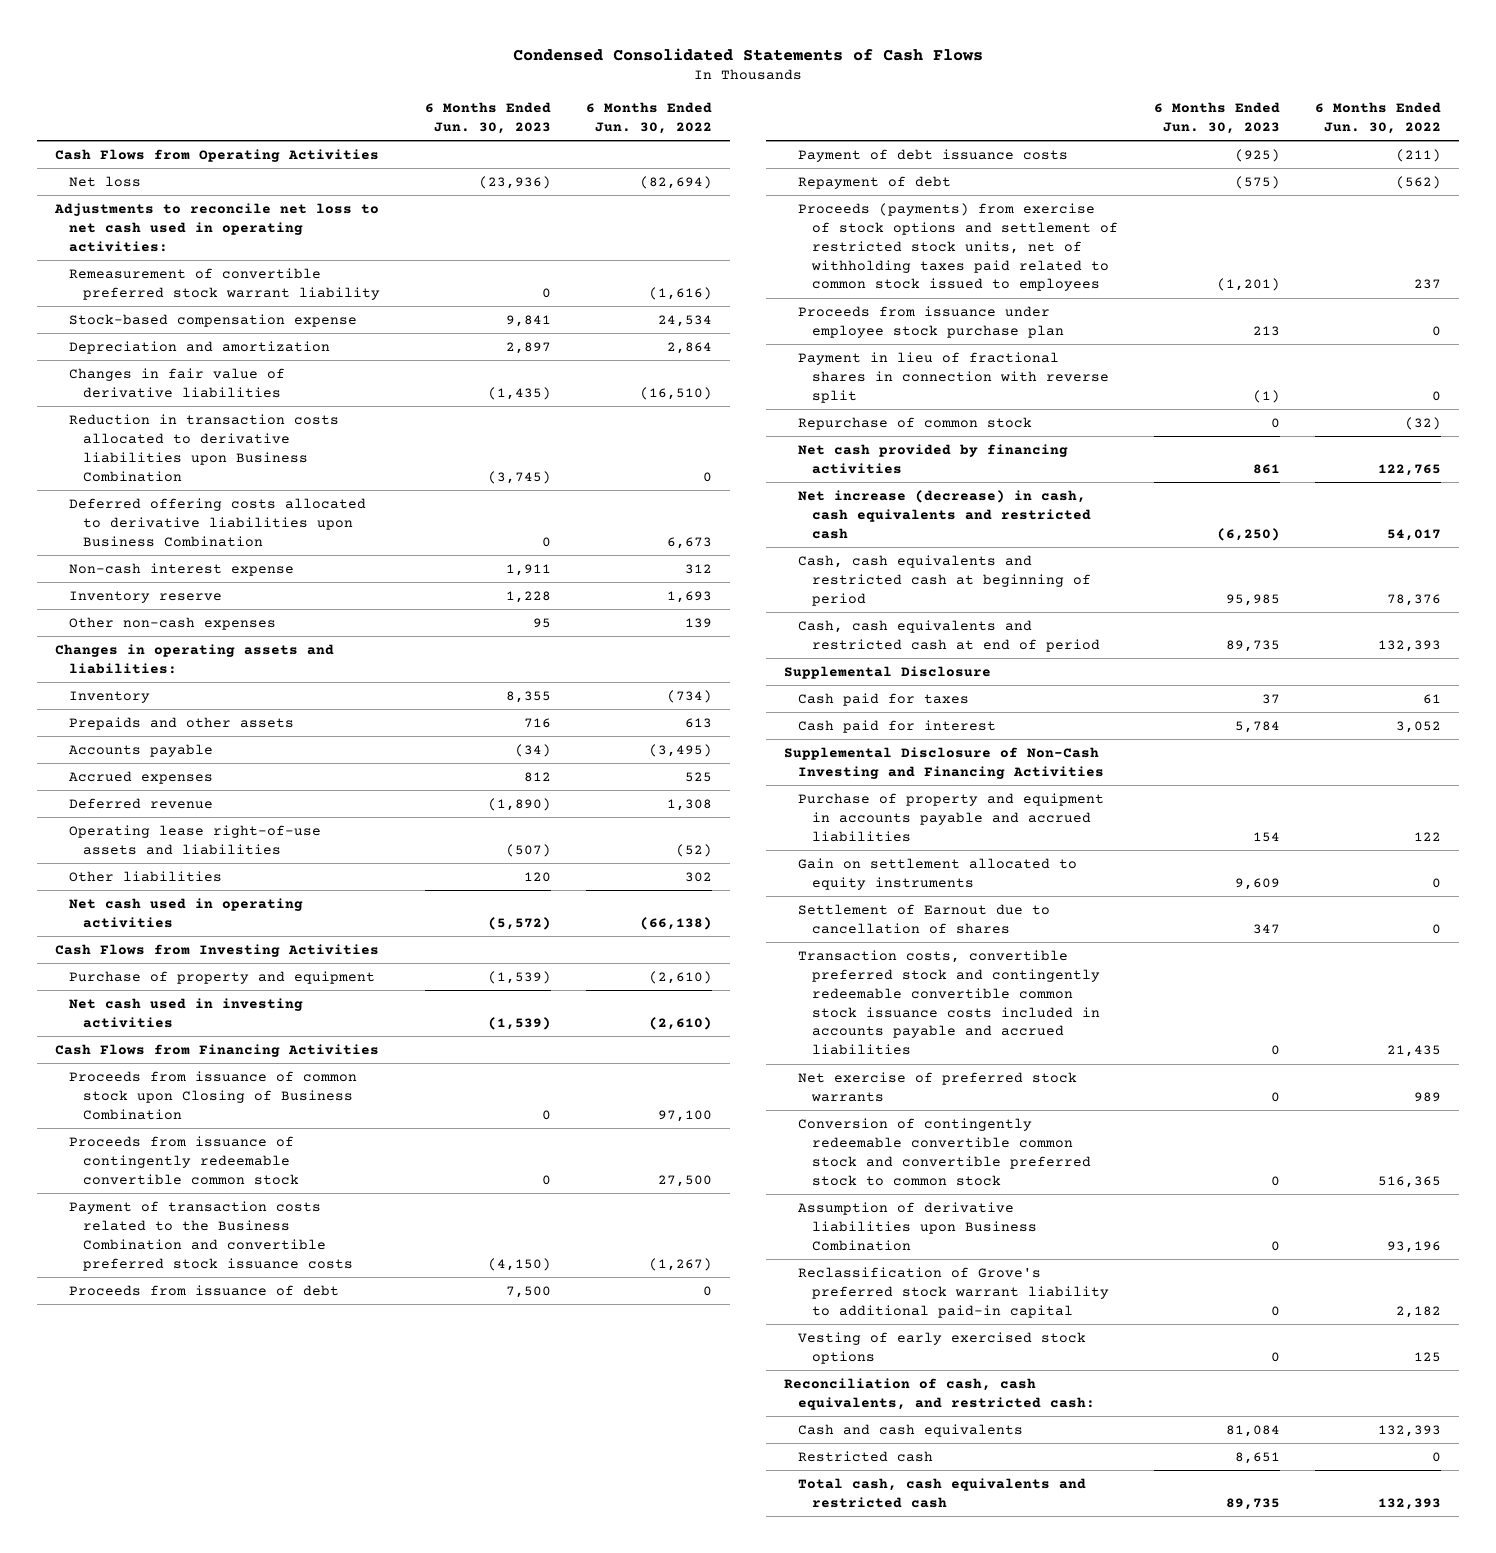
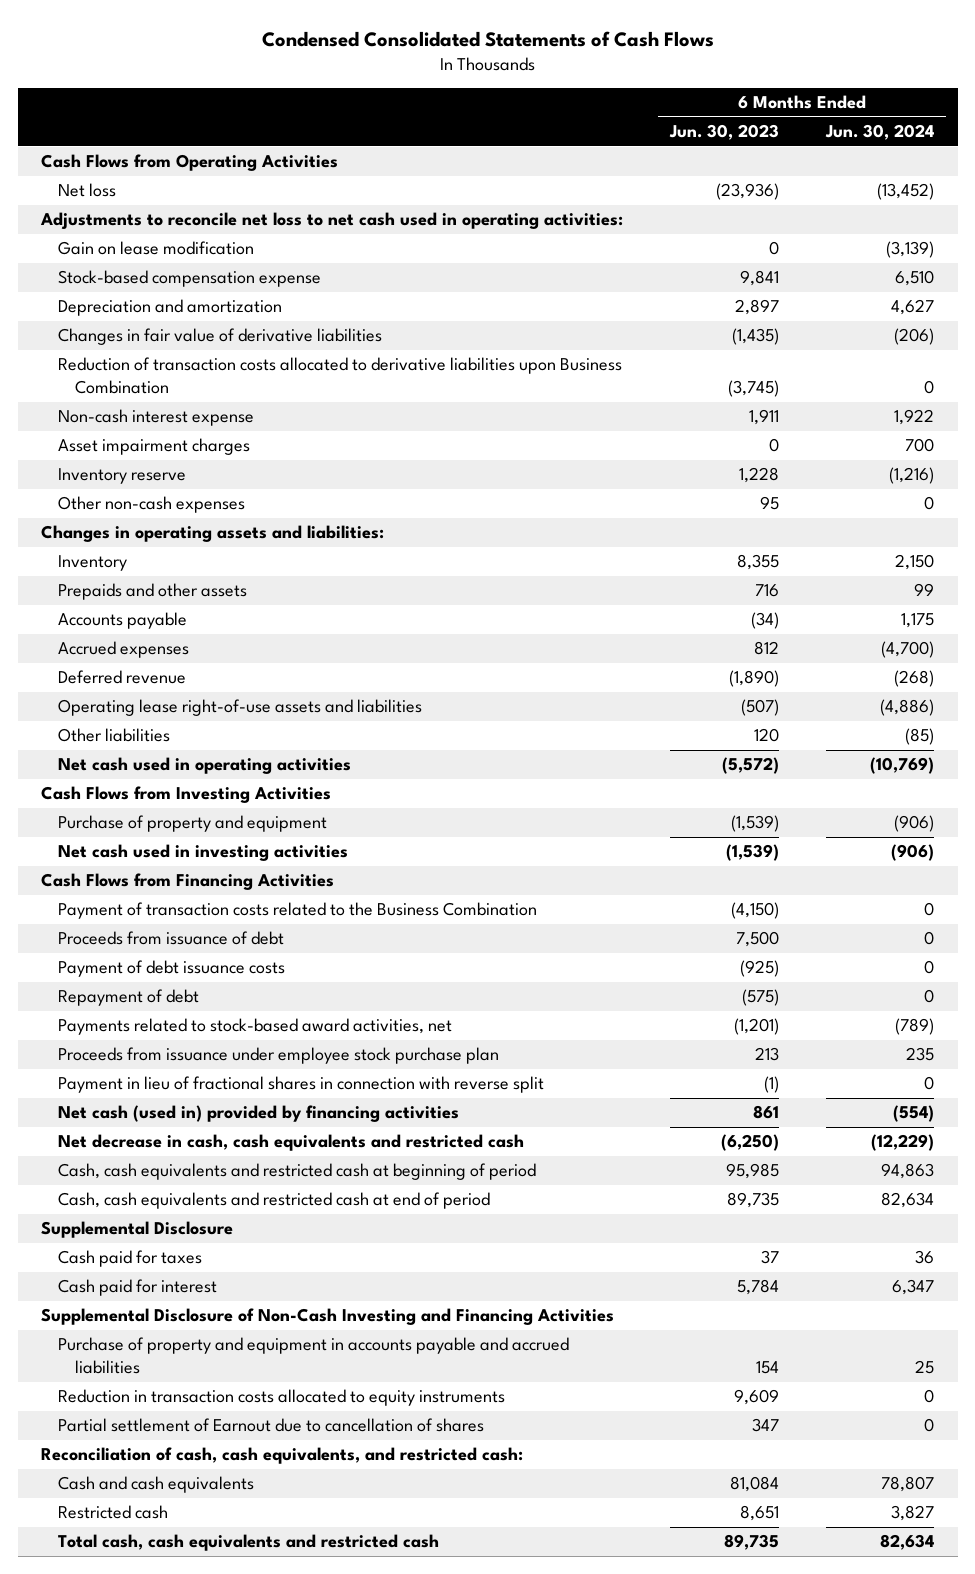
[585,101,712,134] 6 Months Ended Jun. 30, 2022 -> none
none -> [825,124,935,141] Jun. 30, 2024
[68,267,381,300] Remeasurement of convertible preferred stock warrant liability -> none
none -> [57,241,254,256] Gain on lease modification
[68,497,366,547] Deferred offering costs allocated to derivative liabilities upon Business Combination -> none
[68,413,339,482] Reduction in transaction costs allocated to derivative liabilities upon Business Combination -> [57,357,622,395] Reduction of transaction costs allocated to derivative liabilities upon Business Combination
none -> [57,438,250,456] Asset impairment charges
[68,1070,357,1120] Proceeds from issuance of common stock upon Closing of Business Combination -> none
[68,1135,300,1185] Proceeds from issuance of contingently redeemable convertible common stock -> none
[68,1200,354,1271] Payment of transaction costs related to the Business Combination and convertible preferred stock issuance costs -> [57,902,537,920] Payment of transaction costs related to the Business Combination
[798,202,1119,292] Proceeds (payments) from exercise of stock options and settlement of restricted stock units, net of withholding taxes paid related to common stock issued to employees -> [57,1018,452,1036] Payments related to stock-based award activities, net
[798,416,1033,430] Repurchase of common stock -> none
[798,443,1069,474] Net cash provided by financing activities -> [57,1105,459,1123] Net cash (used in) provided by financing activities
[798,489,1092,539] Net increase (decrease) in cash, cash equivalents and restricted cash -> [57,1134,524,1152] Net decrease in cash, cash equivalents and restricted cash
[798,949,1101,1056] Transaction costs, convertible preferred stock and contingently redeemable convertible common stock issuance costs included in accounts payable and accrued liabilities -> none
[798,1071,1078,1102] Net exercise of preferred stock warrants -> none
[798,1117,1092,1186] Conversion of contingently redeemable convertible common stock and convertible preferred stock to common stock -> none
[798,1201,1038,1251] Assumption of derivative liabilities upon Business Combination -> none
[798,1266,1110,1318] Reclassification of Grove's preferred stock warrant liability to additional paid-in capital -> none
[798,1331,1087,1364] Vesting of early exercised stock options -> none
[798,857,1078,890] Gain on settlement allocated to equity instruments -> [57,1389,505,1407] Reduction in transaction costs allocated to equity instruments
[798,903,1051,934] Settlement of Earnout due to cancellation of shares -> [57,1418,484,1433] Partial settlement of Earnout due to cancellation of shares

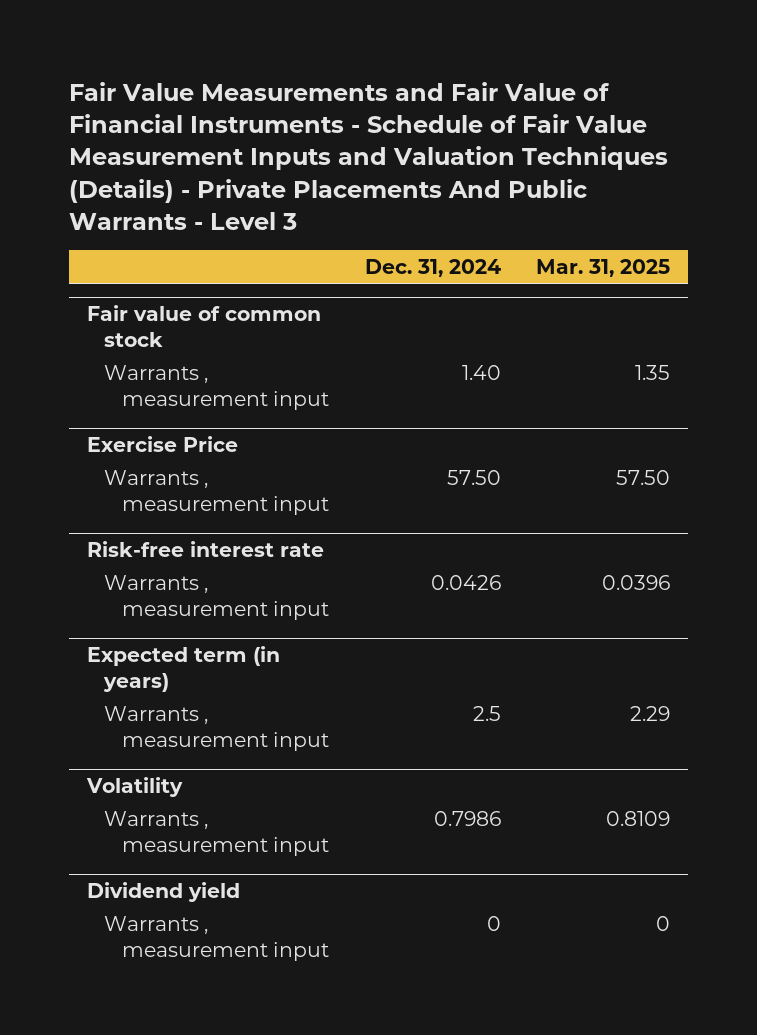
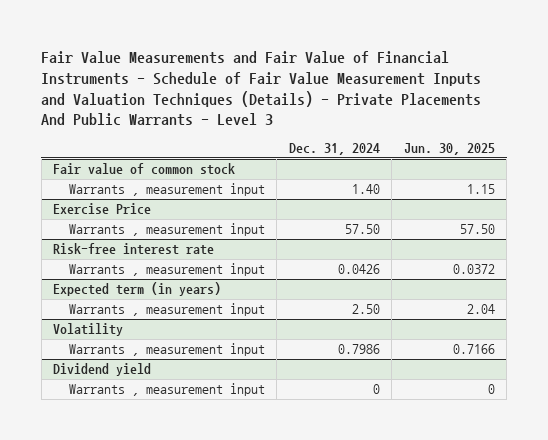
[536,259,671,278] Mar. 31, 2025 -> none
none -> [403,143,495,156] Jun. 30, 2025
[472,705,501,721] 2.5 -> [351,304,380,315] 2.50

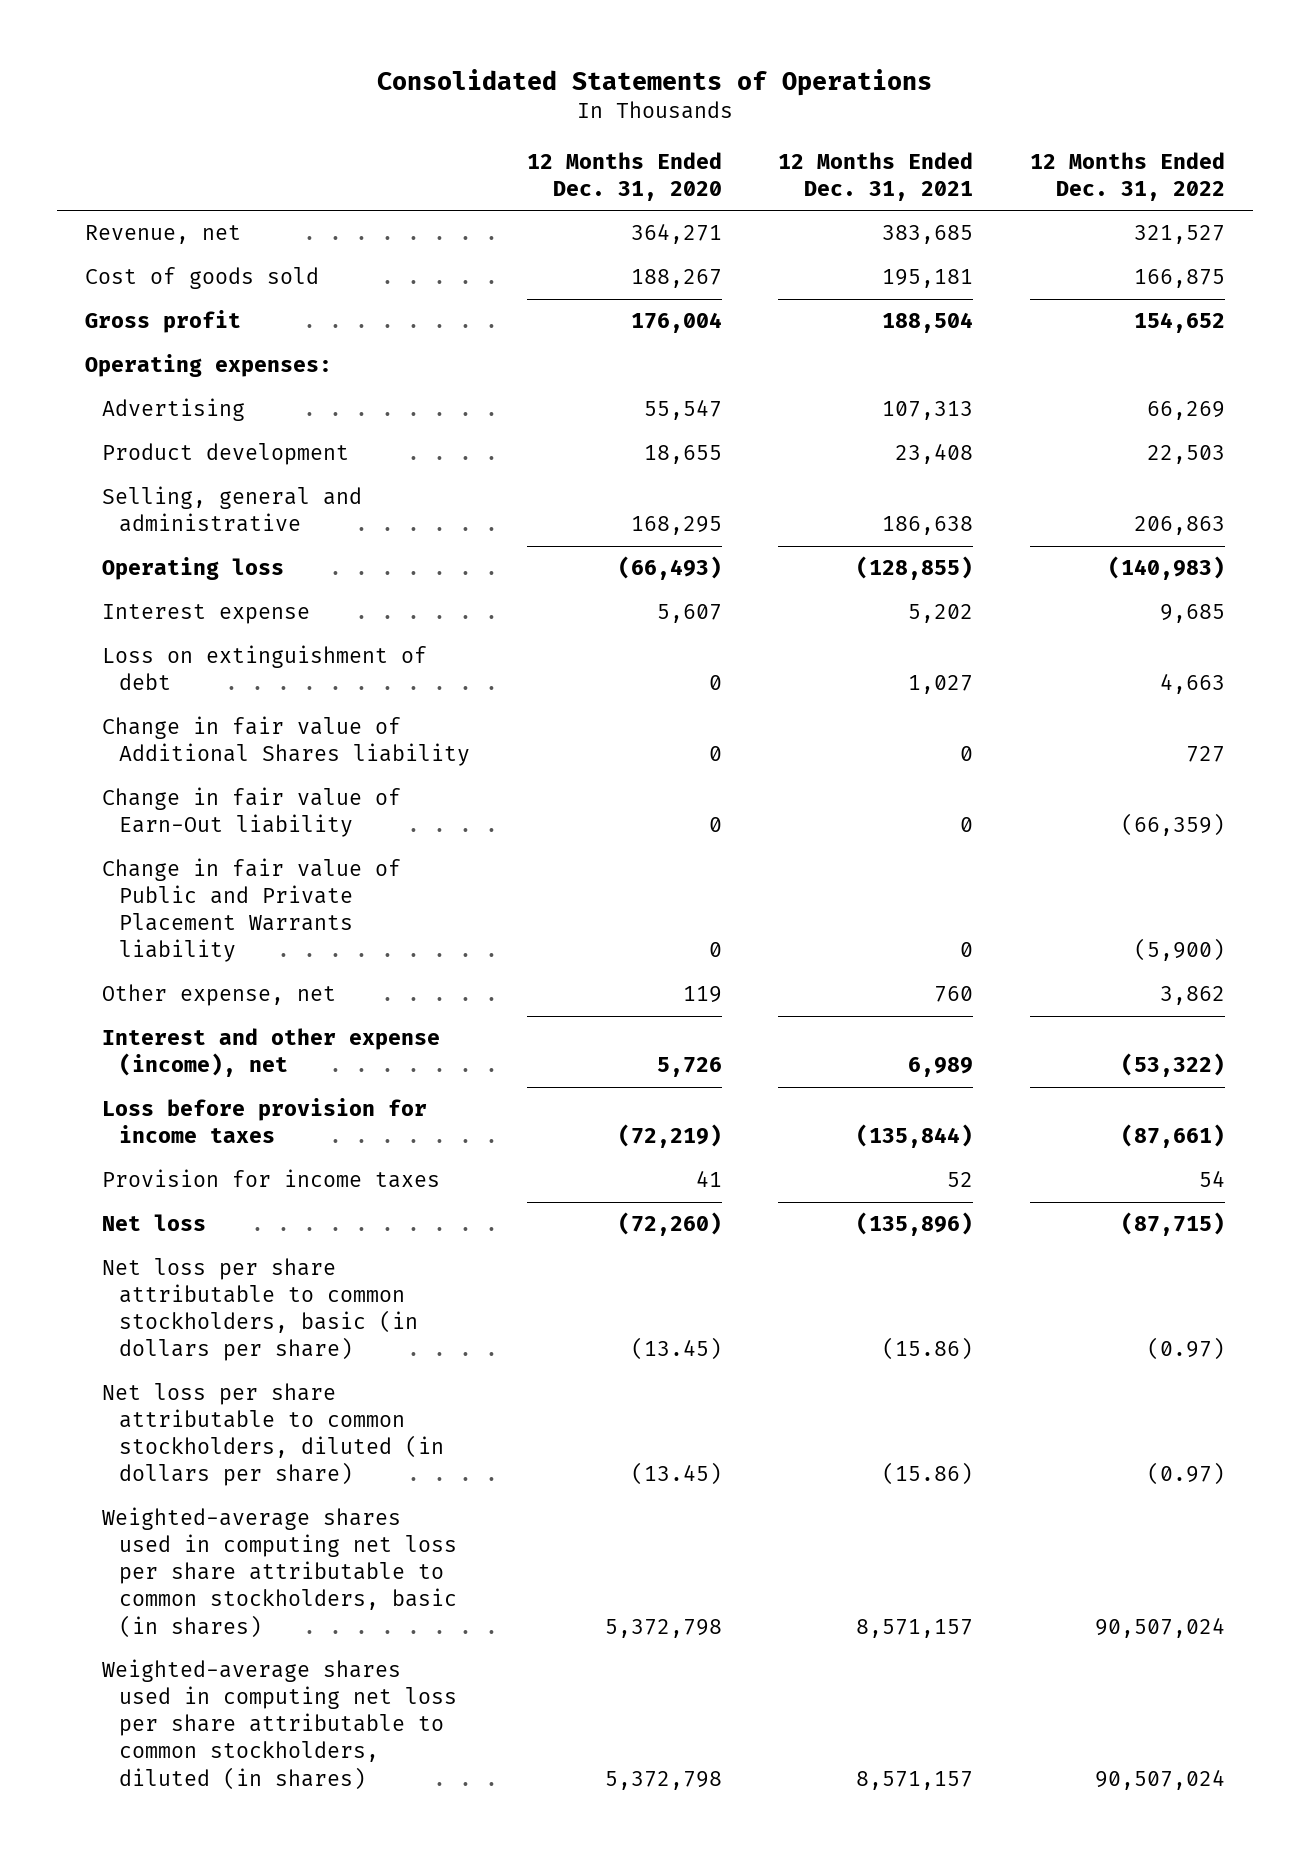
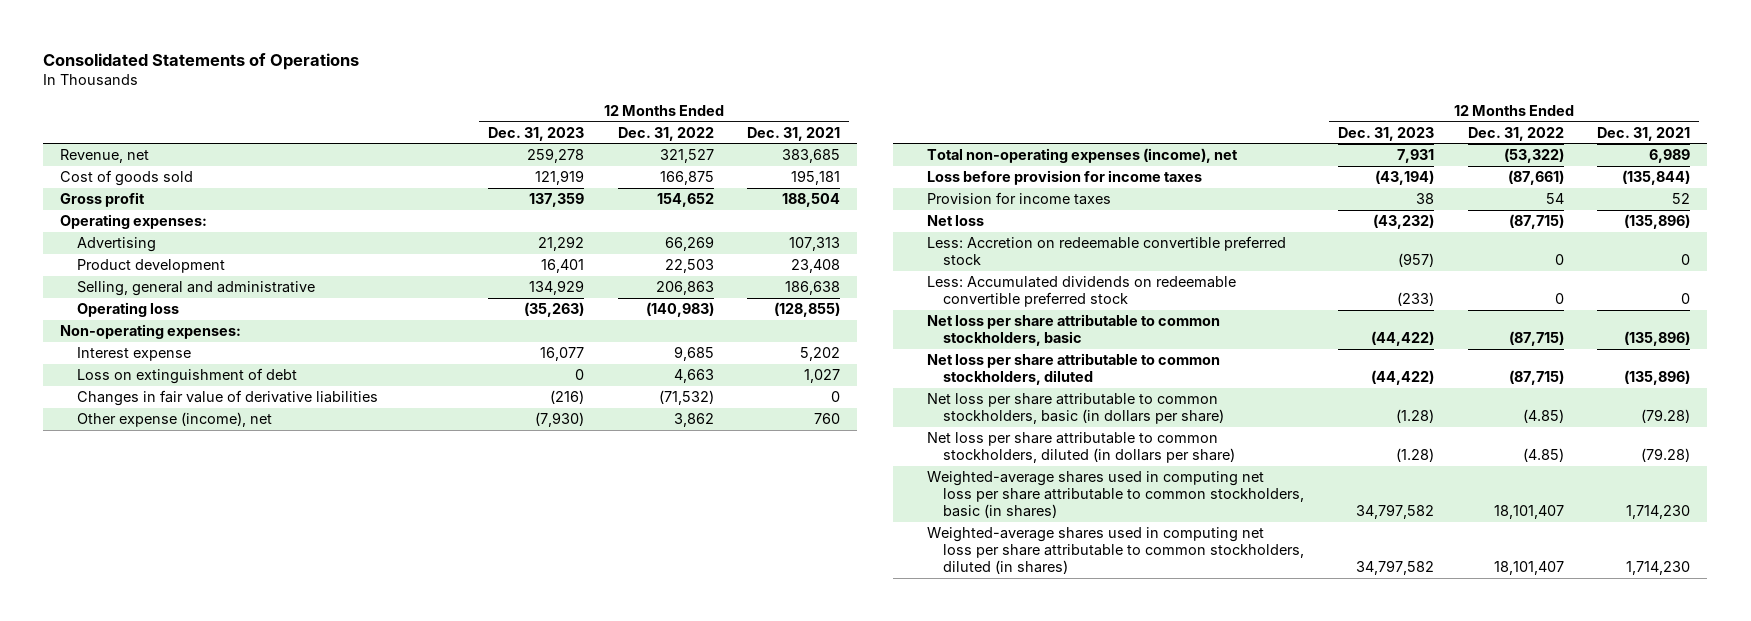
[526,151,722,201] 12 Months Ended Dec. 31, 2020 -> none
none -> [487,126,584,141] Dec. 31, 2023
none -> [60,324,242,340] Non-operating expenses:
[102,716,471,767] Change in fair value of Additional Shares liability -> none
[102,787,402,838] Change in fair value of Earn-Out liability -> none
[102,858,402,963] Change in fair value of Public and Private Placement Warrants liability -> none
none -> [76,390,378,407] Changes in fair value of derivative liabilities
[102,984,337,1007] Other expense, net -> [76,412,272,428] Other expense (income), net
[102,1028,441,1078] Interest and other expense (income), net -> [926,148,1238,164] Total non-operating expenses (income), net
none -> [926,236,1286,266] Less: Accretion on redeemable convertible preferred stock
none -> [926,276,1236,308] Less: Accumulated dividends on redeemable convertible preferred stock
none -> [926,314,1220,347] Net loss per share attributable to common stockholders, basic
none -> [926,353,1220,386] Net loss per share attributable to common stockholders, diluted
[882,1337,974,1361] (15.86) -> [1641,409,1691,424] (79.28)
[1146,1337,1225,1361] (0.97) -> [1522,409,1564,424] (4.85)
[882,1462,974,1486] (15.86) -> [1641,448,1691,463] (79.28)
[1146,1462,1225,1486] (0.97) -> [1522,448,1564,463] (4.85)
[856,1618,974,1638] 8,571,157 -> [1626,505,1691,520] 1,714,230
[1094,1616,1225,1638] 90,507,024 -> [1493,505,1564,520] 18,101,407
[856,1770,974,1790] 8,571,157 -> [1626,561,1691,576] 1,714,230
[1094,1768,1225,1790] 90,507,024 -> [1493,561,1564,576] 18,101,407

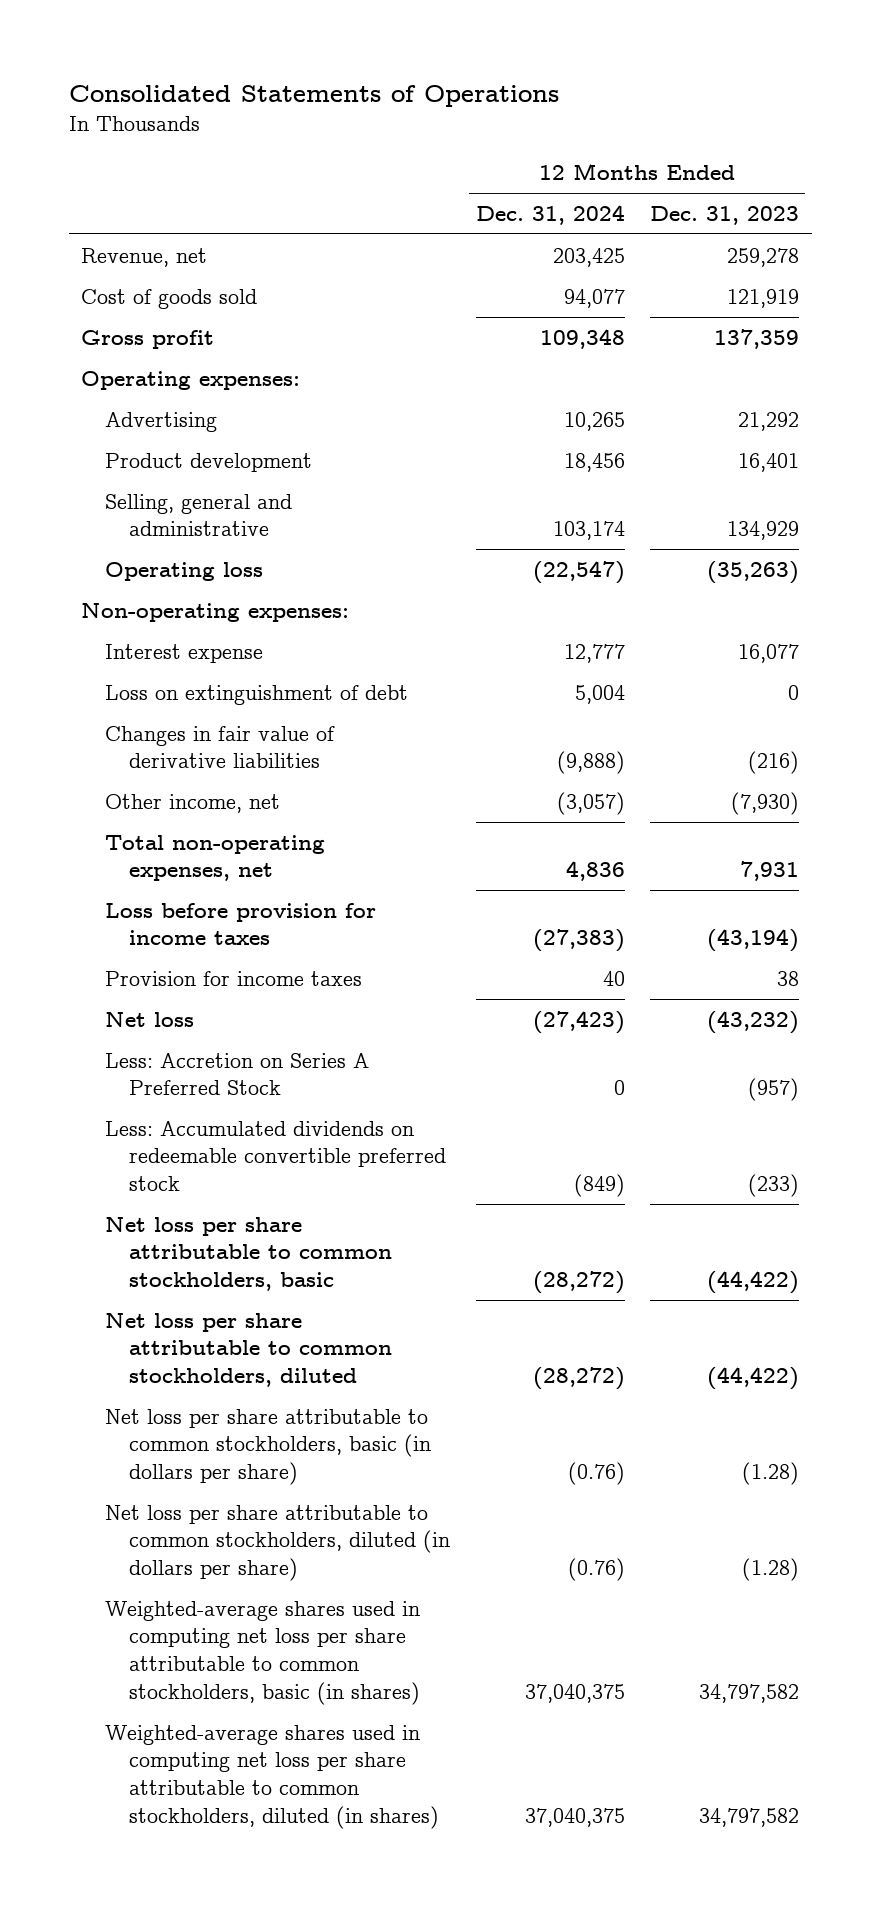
[617,126,714,141] Dec. 31, 2022 -> none
[747,126,841,141] Dec. 31, 2021 -> none
none -> [475,204,625,225] Dec. 31, 2024
[76,412,272,428] Other expense (income), net -> [105,793,281,813] Other income, net
[926,148,1238,164] Total non-operating expenses (income), net -> [105,834,326,882] Total non-operating expenses, net
[926,236,1286,266] Less: Accretion on redeemable convertible preferred stock -> [105,1052,370,1096] Less: Accretion on Series A Preferred Stock

